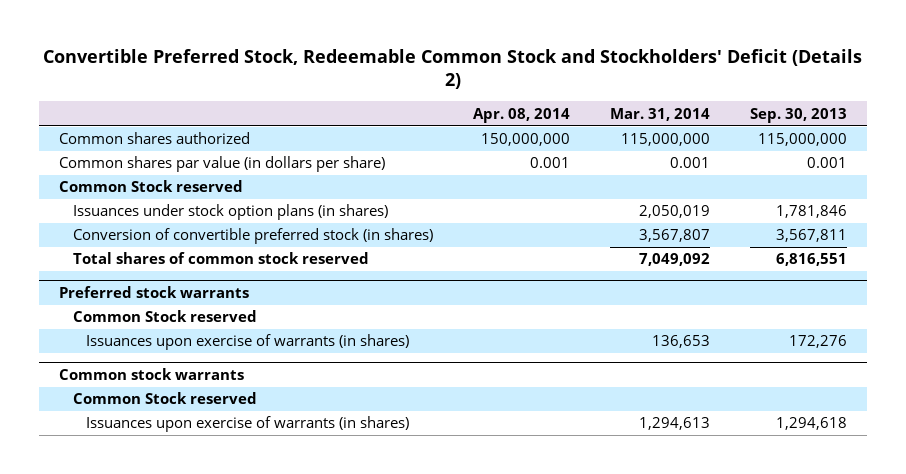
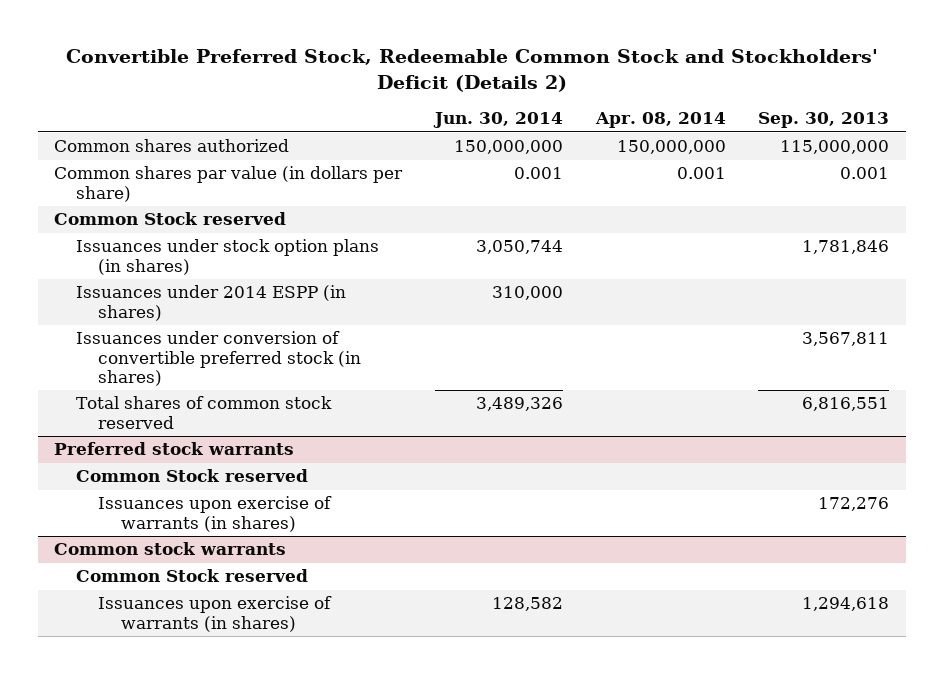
[609,107,710,121] Mar. 31, 2014 -> none
none -> [433,112,564,129] Jun. 30, 2014
none -> [76,285,347,321] Issuances under 2014 ESPP (in shares)
[72,228,433,245] Conversion of convertible preferred stock (in shares) -> [76,331,362,387] Issuances under conversion of convertible preferred stock (in shares)

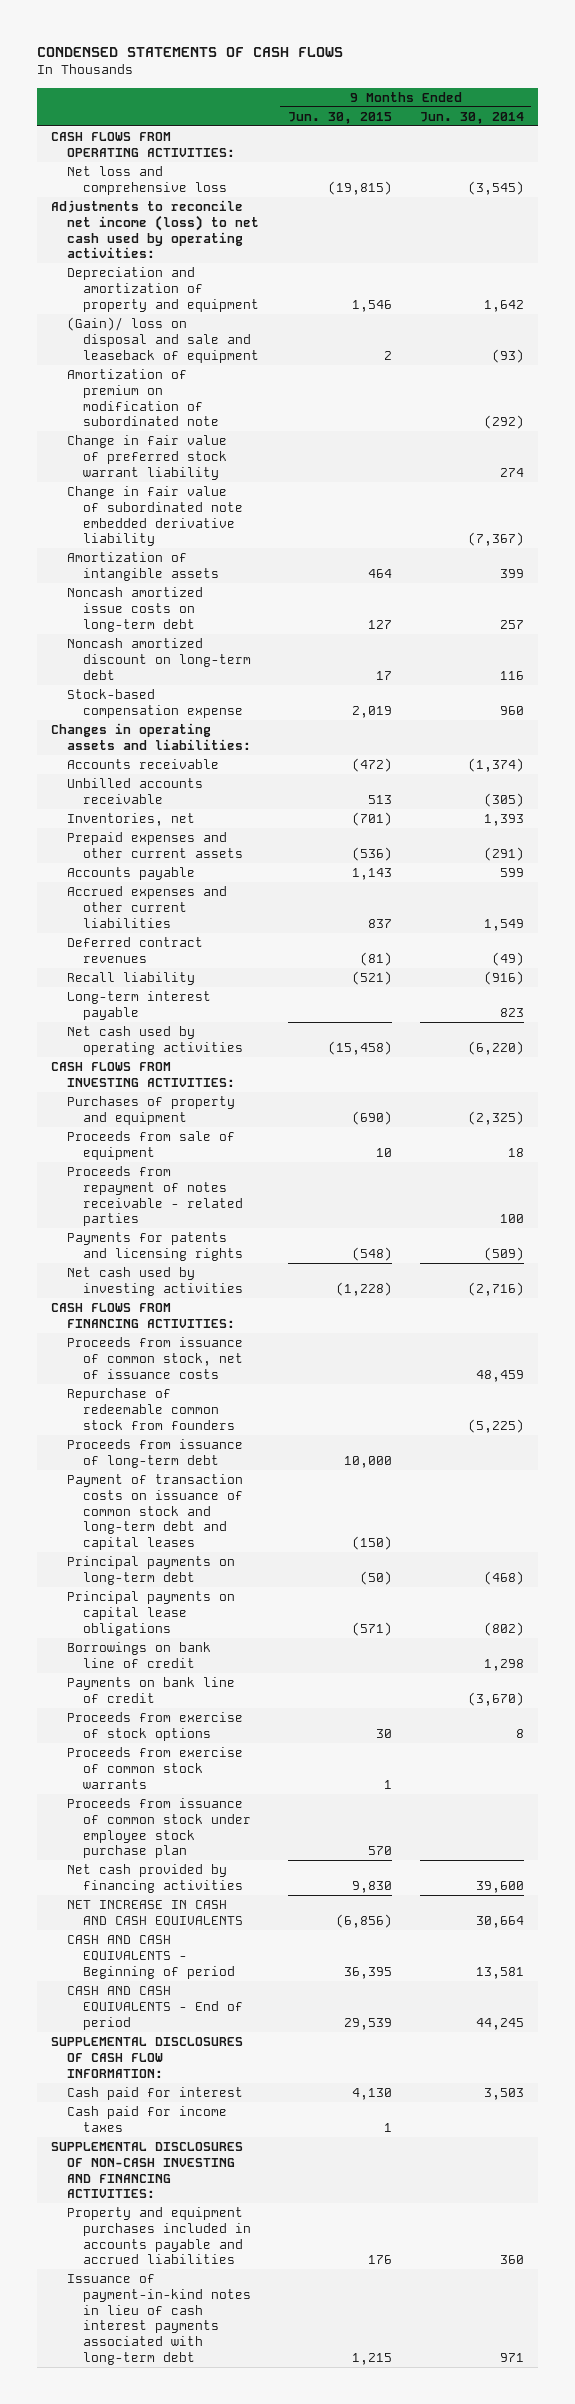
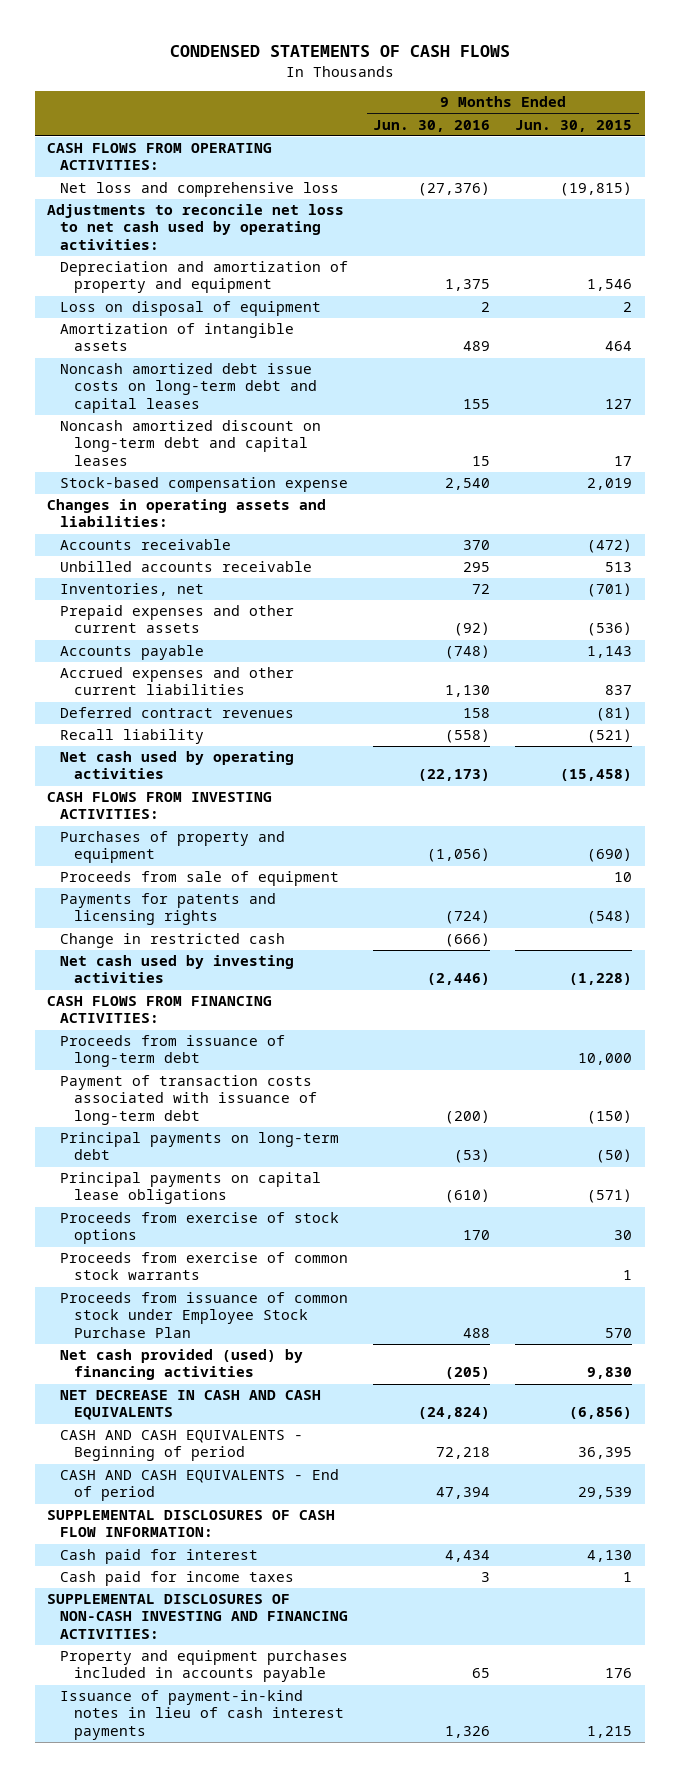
[420,111,525,124] Jun. 30, 2014 -> none
none -> [373,119,491,132] Jun. 30, 2016
[50,200,259,259] Adjustments to reconcile net income (loss) to net cash used by operating activities: -> [47,204,345,250] Adjustments to reconcile net loss to net cash used by operating activities:
[66,369,219,427] Amortization of premium on modification of subordinated note -> none
[66,435,227,480] Change in fair value of preferred stock warrant liability -> none
[66,486,243,547] Change in fair value of subordinated note embedded derivative liability -> none
[66,317,259,363] (Gain)/ loss on disposal and sale and leaseback of equipment -> [60,301,322,317] Loss on disposal of equipment
[66,587,203,632] Noncash amortized issue costs on long-term debt -> [60,363,317,413] Noncash amortized debt issue costs on long-term debt and capital leases
[66,638,251,680] Noncash amortized discount on long-term debt -> [60,420,322,466] Noncash amortized discount on long-term debt and capital leases
[66,991,211,1020] Long-term interest payable -> none
[66,1166,243,1227] Proceeds from repayment of notes receivable - related parties -> none
none -> [60,933,286,949] Change in restricted cash
[66,1337,243,1379] Proceeds from issuance of common stock, net of issuance costs -> none
[66,1388,235,1430] Repurchase of redeemable common stock from founders -> none
[66,1474,243,1551] Payment of transaction costs on issuance of common stock and long-term debt and capital leases -> [60,1075,317,1125] Payment of transaction costs associated with issuance of long-term debt
[66,1642,211,1668] Borrowings on bank line of credit -> none
[66,1677,235,1703] Payments on bank line of credit -> none
[66,1798,251,1859] Proceeds from issuance of common stock under employee stock purchase plan -> [60,1292,349,1338] Proceeds from issuance of common stock under Employee Stock Purchase Plan
[66,1864,243,1893] Net cash provided by financing activities -> [60,1349,304,1381] Net cash provided (used) by financing activities
[66,1900,243,1926] NET INCREASE IN CASH AND CASH EQUIVALENTS -> [60,1390,322,1421] NET DECREASE IN CASH AND CASH EQUIVALENTS
[66,2207,251,2265] Property and equipment purchases included in accounts payable and accrued liabilities -> [60,1650,349,1683] Property and equipment purchases included in accounts payable
[66,2274,251,2365] Issuance of payment-in-kind notes in lieu of cash interest payments associated with long-term debt -> [60,1690,344,1740] Issuance of payment-in-kind notes in lieu of cash interest payments

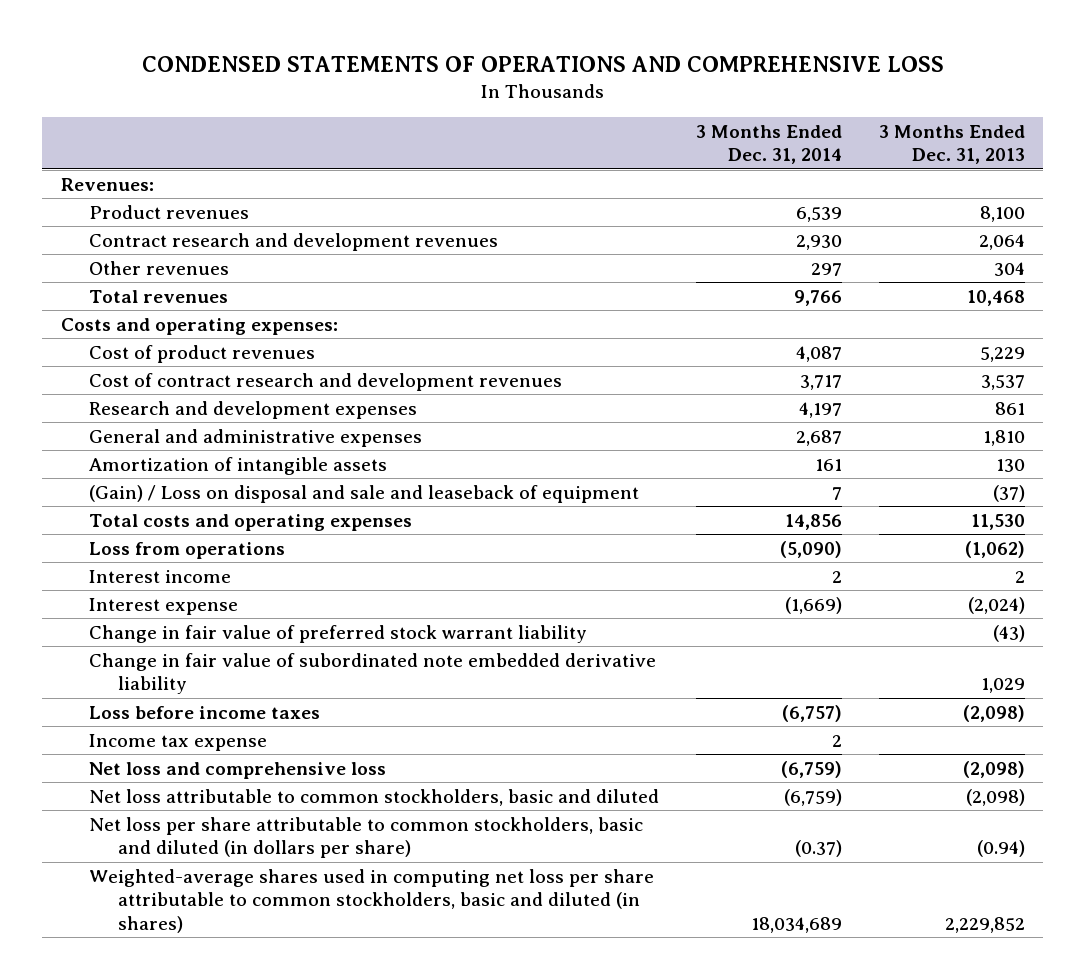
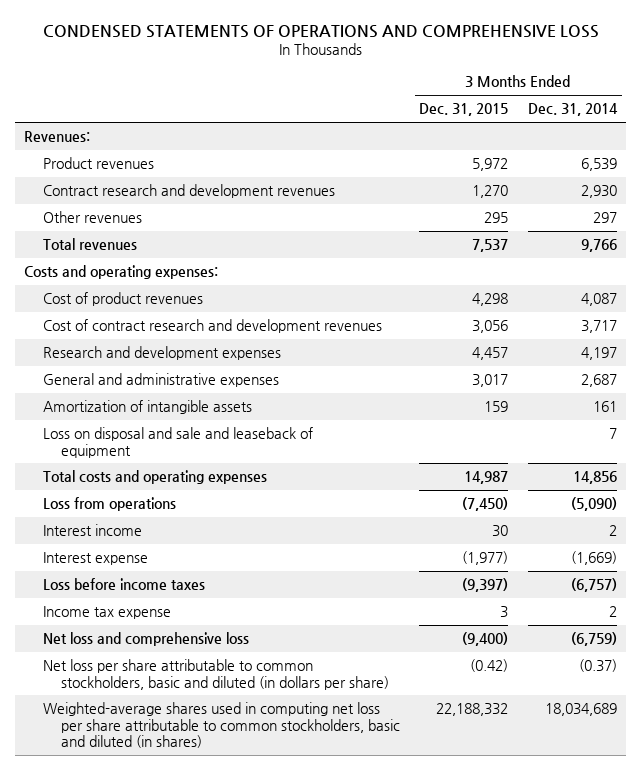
[878,124,1025,165] 3 Months Ended Dec. 31, 2013 -> none
none -> [419,103,509,117] Dec. 31, 2015
[89,484,640,503] (Gain) / Loss on disposal and sale and leaseback of equipment -> [42,427,313,458] Loss on disposal and sale and leaseback of equipment
[89,624,588,643] Change in fair value of preferred stock warrant liability -> none
[89,652,657,695] Change in fair value of subordinated note embedded derivative liability -> none
[89,788,660,806] Net loss attributable to common stockholders, basic and diluted -> none

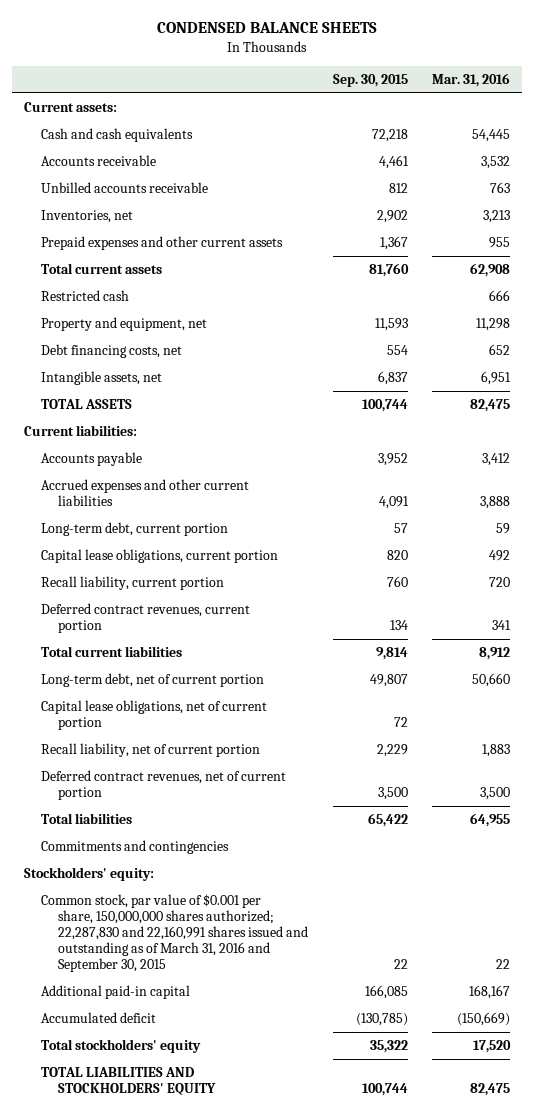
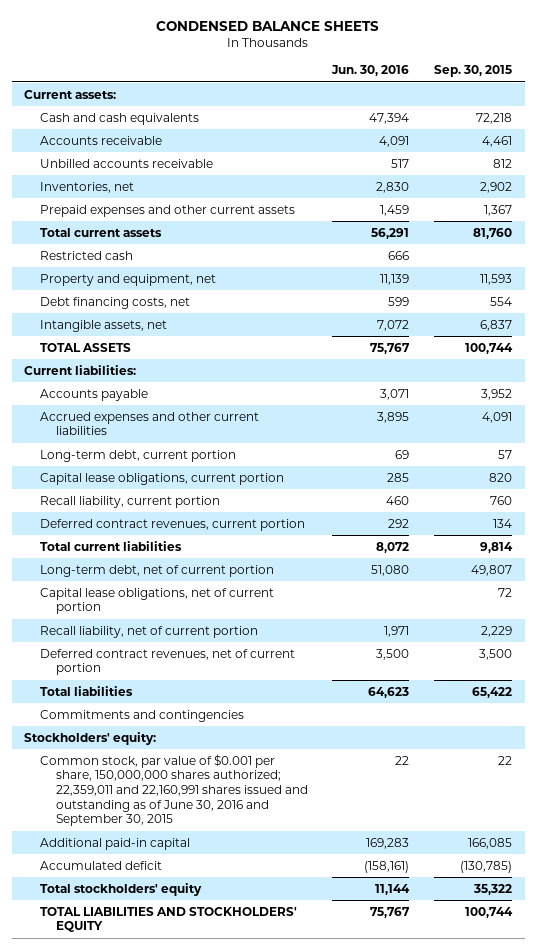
[432,73,511,88] Mar. 31, 2016 -> none
none -> [331,65,410,77] Jun. 30, 2016
[41,894,309,973] Common stock, par value of $0.001 per share, 150,000,000 shares authorized; 22,287,830 and 22,160,991 shares issued and outstanding as of March 31, 2016 and September 30, 2015 -> [40,753,308,827] Common stock, par value of $0.001 per share, 150,000,000 shares authorized; 22,359,011 and 22,160,991 shares issued and outstanding as of June 30, 2016 and September 30, 2015

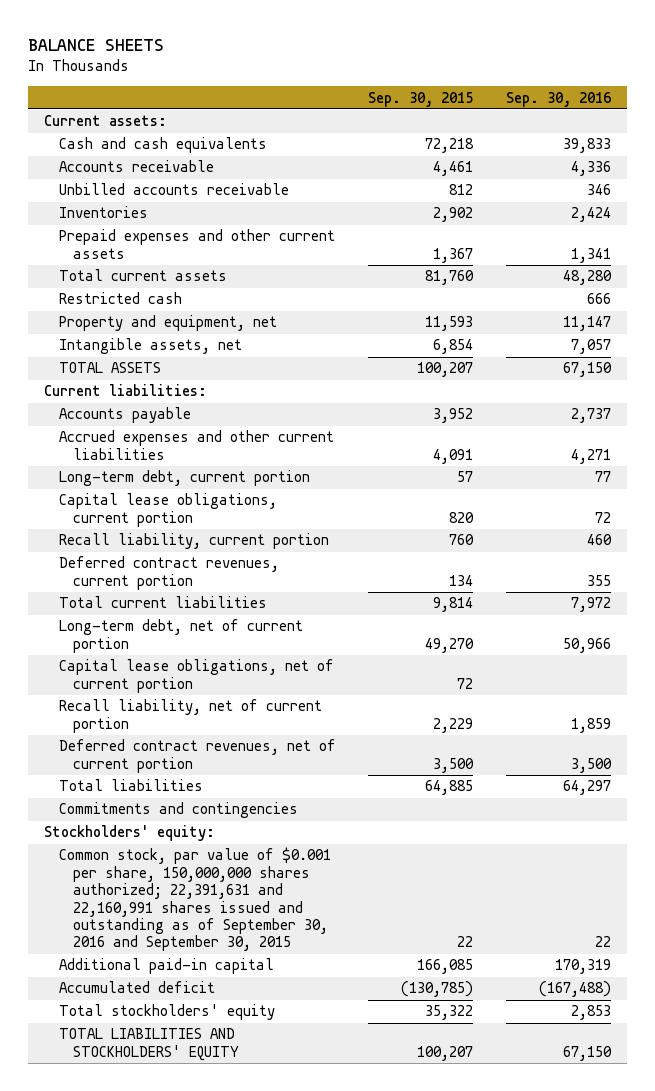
[156,20,380,31] CONDENSED BALANCE SHEETS -> [27,39,164,52] BALANCE SHEETS
[331,65,410,77] Jun. 30, 2016 -> none
none -> [505,91,611,107] Sep. 30, 2016
[40,181,135,193] Inventories, net -> [58,206,148,219] Inventories
[40,296,191,309] Debt financing costs, net -> none
[480,319,513,331] 6,837 -> [433,339,474,355] 6,854
[465,342,514,354] 100,744 -> [417,362,474,378] 100,207
[471,564,513,576] 49,807 -> [425,637,475,653] 49,270
[472,686,513,698] 65,422 -> [425,780,474,796] 64,885
[40,753,308,827] Common stock, par value of $0.001 per share, 150,000,000 shares authorized; 22,359,011 and 22,160,991 shares issued and outstanding as of June 30, 2016 and September 30, 2015 -> [58,847,331,952] Common stock, par value of $0.001 per share, 150,000,000 shares authorized; 22,391,631 and 22,160,991 shares issued and outstanding as of September 30, 2016 and September 30, 2015
[465,906,514,918] 100,744 -> [417,1045,474,1061] 100,207

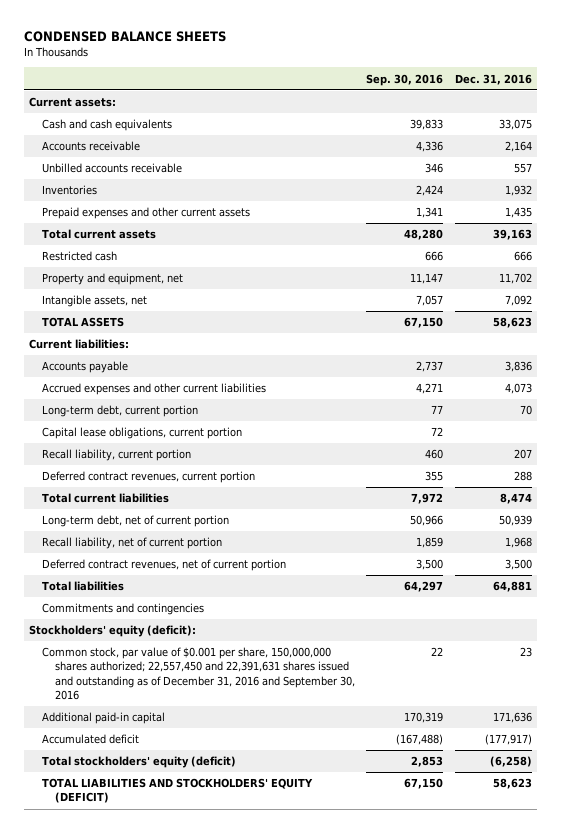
[27,39,164,52] BALANCE SHEETS -> [23,31,226,43] CONDENSED BALANCE SHEETS
[368,91,474,107] Sep. 30, 2015 -> none
none -> [454,73,532,85] Dec. 31, 2016
[58,659,334,693] Capital lease obligations, net of current portion -> none
[44,825,216,842] Stockholders' equity: -> [29,625,197,638] Stockholders' equity (deficit):
[58,847,331,952] Common stock, par value of $0.001 per share, 150,000,000 shares authorized; 22,391,631 and 22,160,991 shares issued and outstanding as of September 30, 2016 and September 30, 2015 -> [42,647,355,700] Common stock, par value of $0.001 per share, 150,000,000 shares authorized; 22,557,450 and 22,391,631 shares issued and outstanding as of December 31, 2016 and September 30, 2016
[58,1004,275,1021] Total stockholders' equity -> [42,756,237,769] Total stockholders' equity (deficit)
[58,1028,240,1061] TOTAL LIABILITIES AND STOCKHOLDERS' EQUITY -> [42,778,314,804] TOTAL LIABILITIES AND STOCKHOLDERS' EQUITY (DEFICIT)

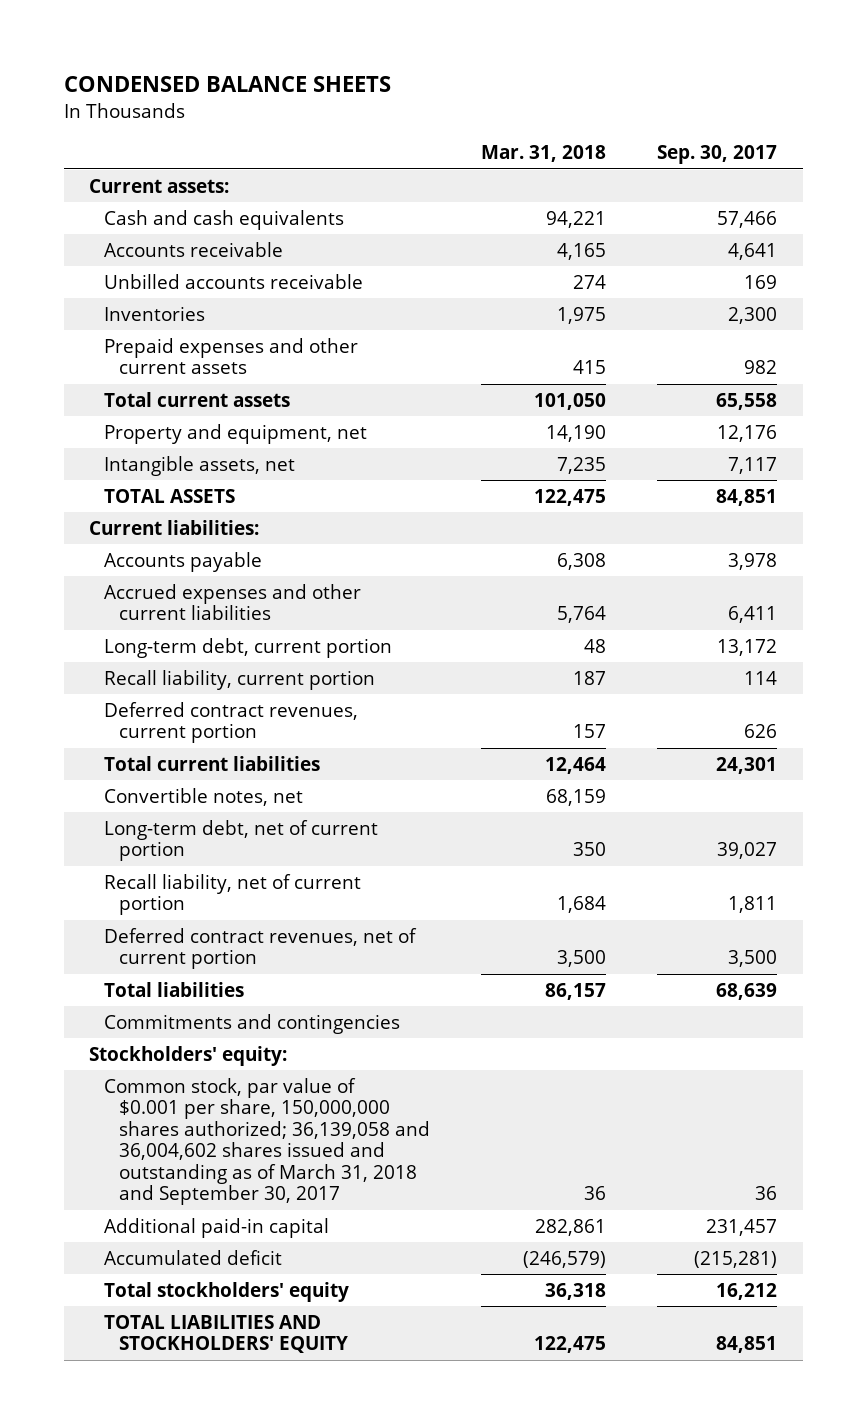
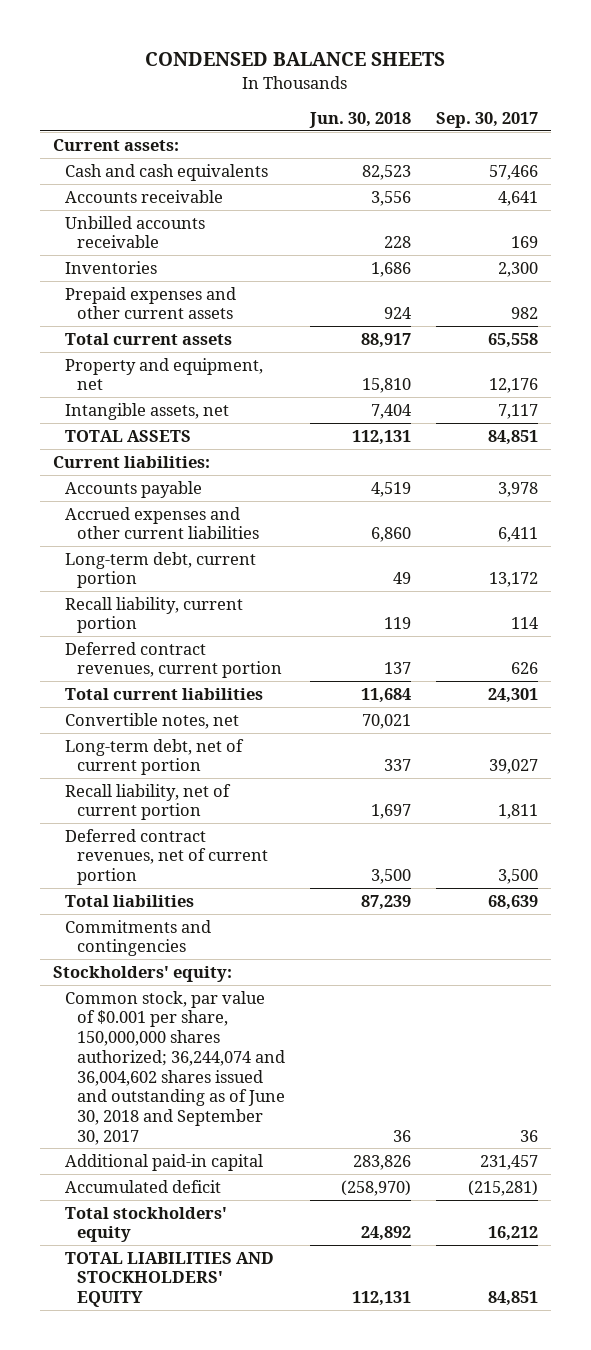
[481,145,607,163] Mar. 31, 2018 -> none
none -> [308,112,411,129] Jun. 30, 2018
[104,1077,431,1206] Common stock, par value of $0.001 per share, 150,000,000 shares authorized; 36,139,058 and 36,004,602 shares issued and outstanding as of March 31, 2018 and September 30, 2017 -> [64,990,285,1145] Common stock, par value of $0.001 per share, 150,000,000 shares authorized; 36,244,074 and 36,004,602 shares issued and outstanding as of June 30, 2018 and September 30, 2017

